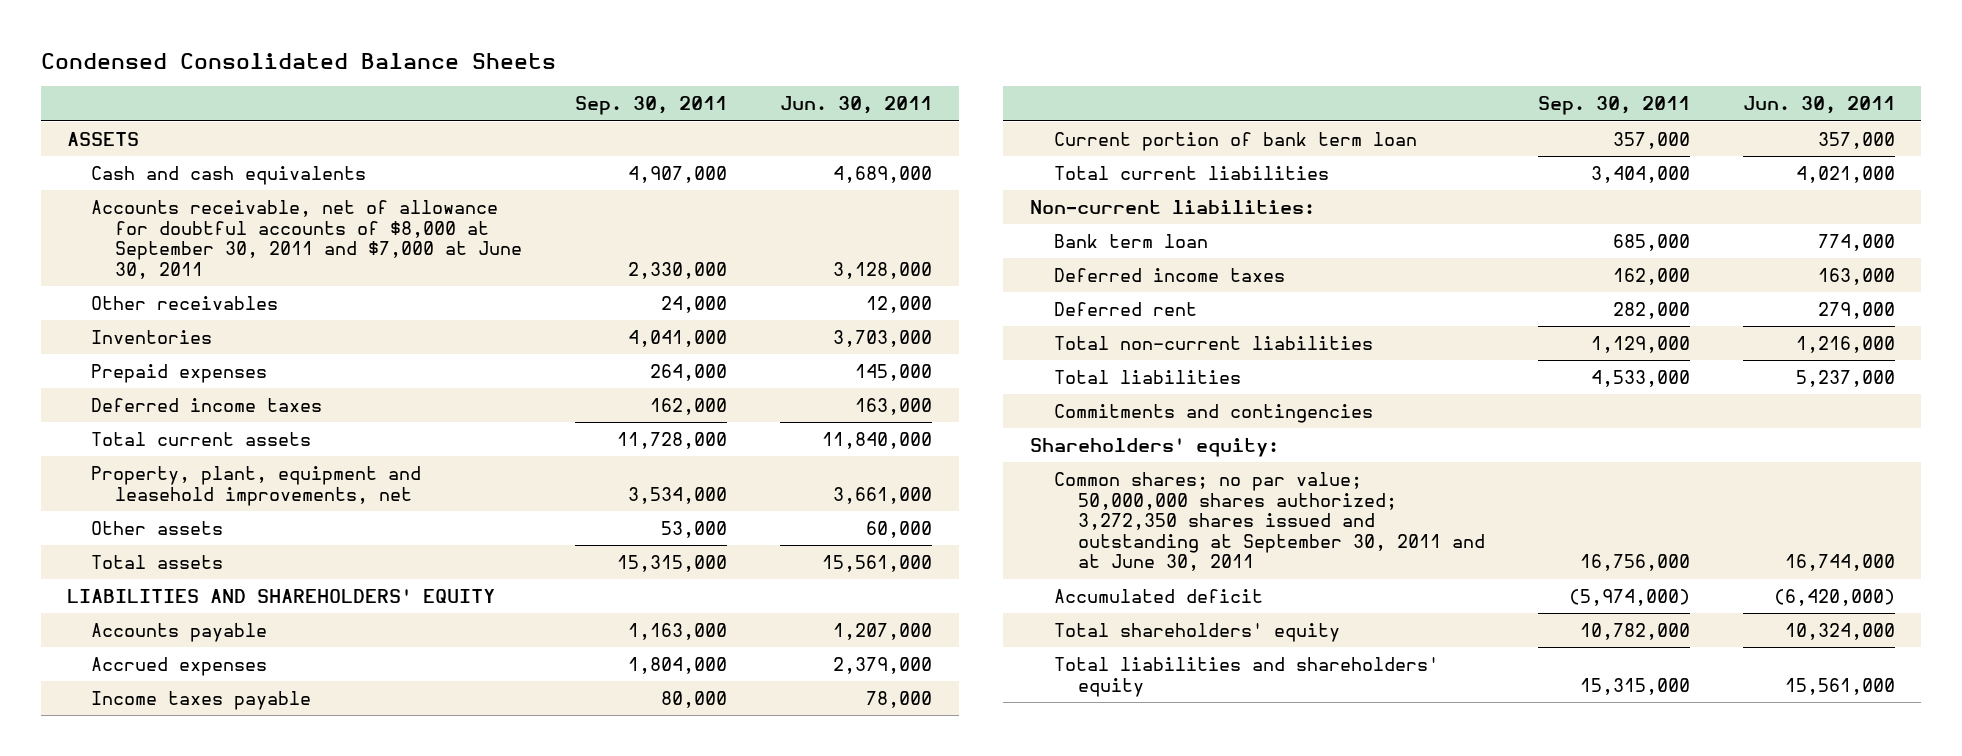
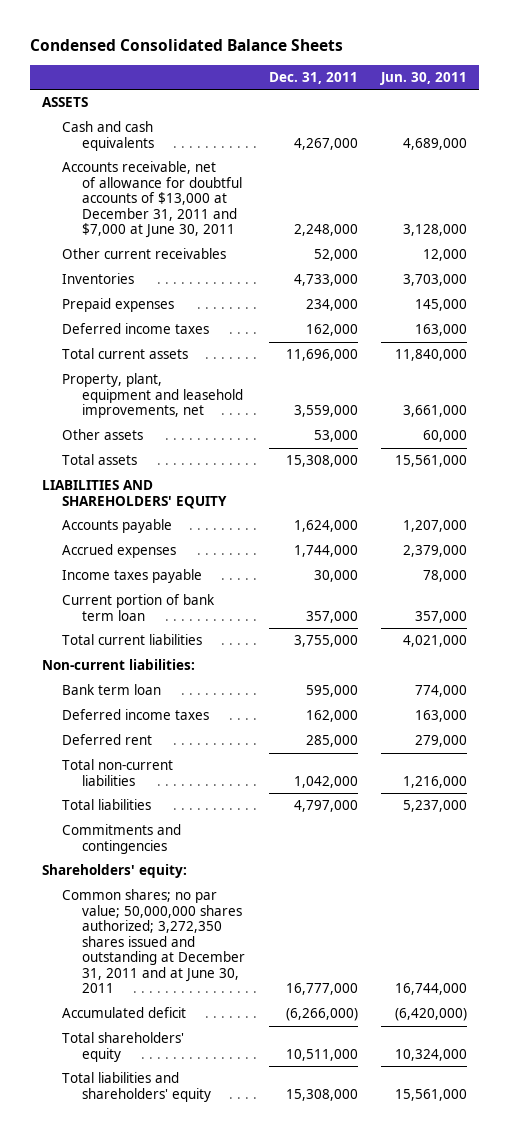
[575,96,728,116] Sep. 30, 2011 -> none
none -> [268,71,358,84] Dec. 31, 2011
[91,199,523,279] Accounts receivable, net of allowance for doubtful accounts of $8,000 at September 30, 2011 and $7,000 at June 30, 2011 -> [62,161,242,239] Accounts receivable, net of allowance for doubtful accounts of $13,000 at December 31, 2011 and $7,000 at June 30, 2011
[91,295,279,310] Other receivables -> [62,248,227,260] Other current receivables
[1053,471,1485,572] Common shares; no par value; 50,000,000 shares authorized; 3,272,350 shares issued and outstanding at September 30, 2011 and at June 30, 2011 -> [62,889,245,994] Common shares; no par value; 50,000,000 shares authorized; 3,272,350 shares issued and outstanding at December 31, 2011 and at June 30, 2011

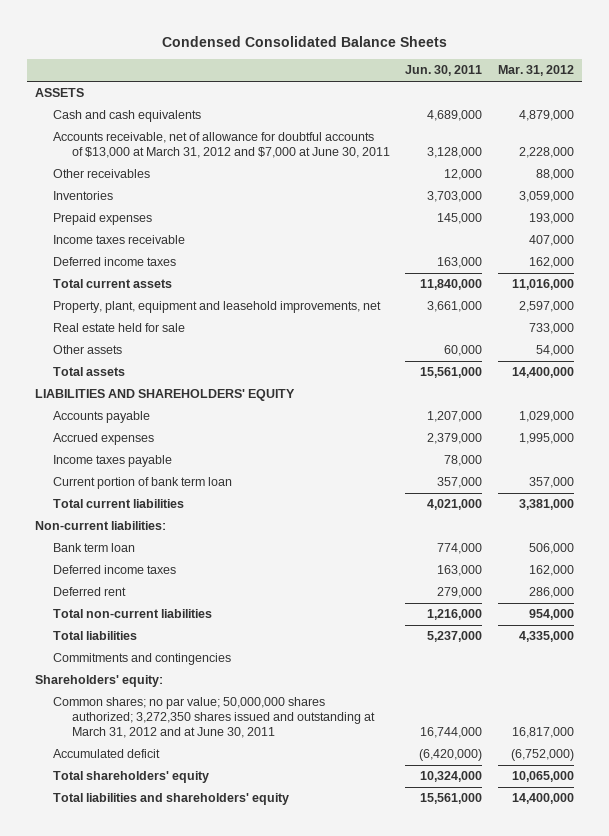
[268,71,358,84] Dec. 31, 2011 -> none
none -> [497,65,574,77] Mar. 31, 2012
[62,161,242,239] Accounts receivable, net of allowance for doubtful accounts of $13,000 at December 31, 2011 and $7,000 at June 30, 2011 -> [53,132,390,159] Accounts receivable, net of allowance for doubtful accounts of $13,000 at March 31, 2012 and $7,000 at June 30, 2011
[62,248,227,260] Other current receivables -> [53,169,151,179] Other receivables
none -> [53,235,186,245] Income taxes receivable
none -> [53,323,186,333] Real estate held for sale
[62,889,245,994] Common shares; no par value; 50,000,000 shares authorized; 3,272,350 shares issued and outstanding at December 31, 2011 and at June 30, 2011 -> [53,697,375,739] Common shares; no par value; 50,000,000 shares authorized; 3,272,350 shares issued and outstanding at March 31, 2012 and at June 30, 2011

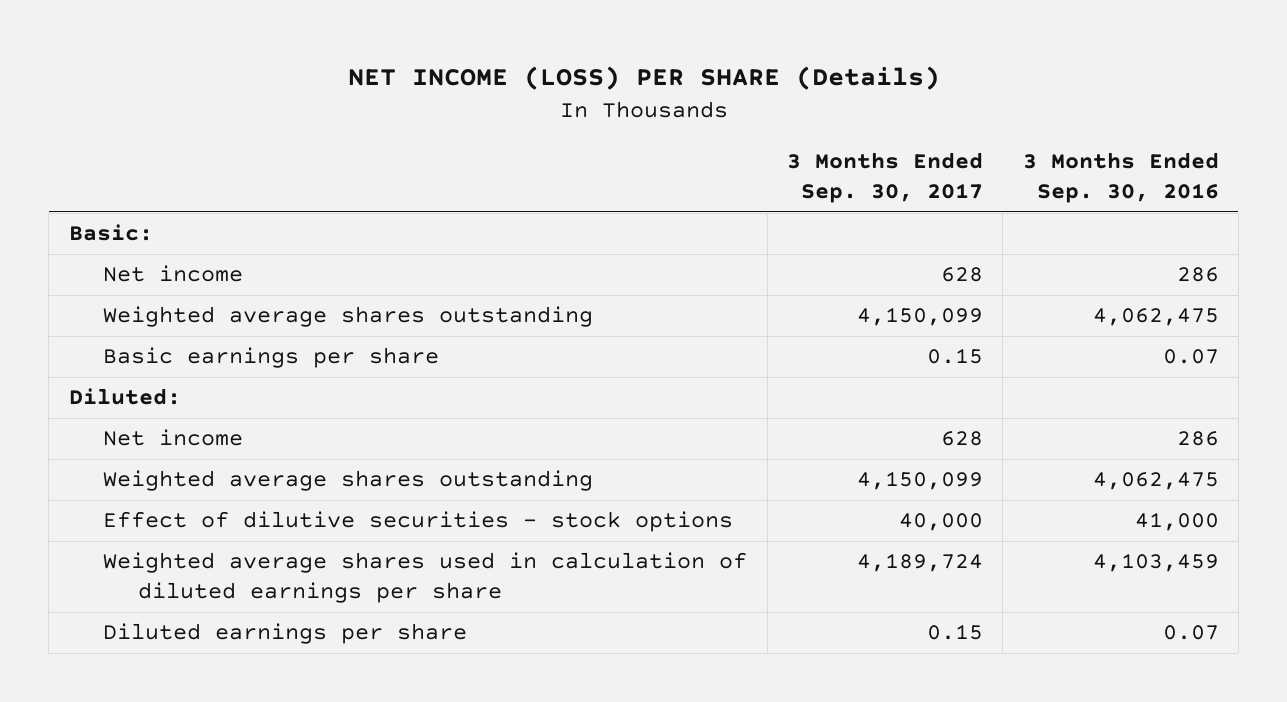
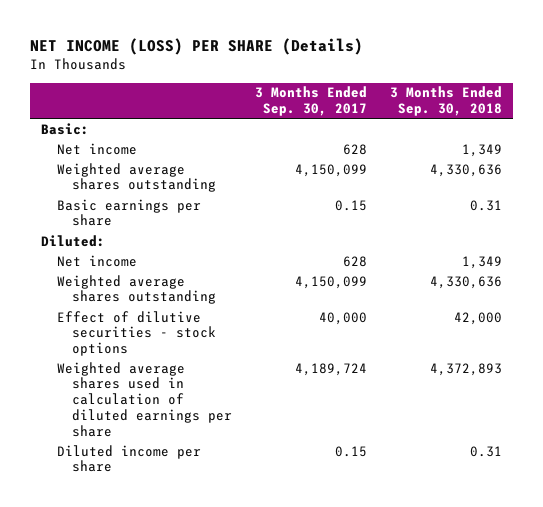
[1022,152,1219,204] 3 Months Ended Sep. 30, 2016 -> none
none -> [389,86,502,117] 3 Months Ended Sep. 30, 2018
[103,623,468,645] Diluted earnings per share -> [56,444,201,473] Diluted income per share

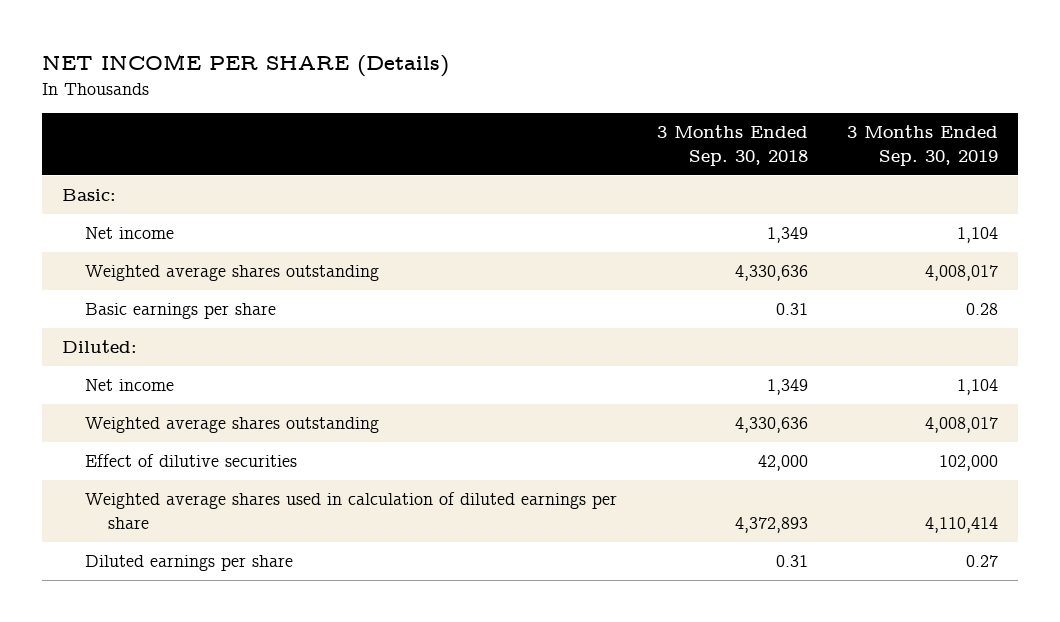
[29,37,363,55] NET INCOME (LOSS) PER SHARE (Details) -> [41,54,449,78] NET INCOME PER SHARE (Details)
[254,86,367,117] 3 Months Ended Sep. 30, 2017 -> none
none -> [847,125,999,166] 3 Months Ended Sep. 30, 2019
[56,310,217,357] Effect of dilutive securities - stock options -> [84,454,297,468] Effect of dilutive securities
[56,444,201,473] Diluted income per share -> [84,555,293,572] Diluted earnings per share

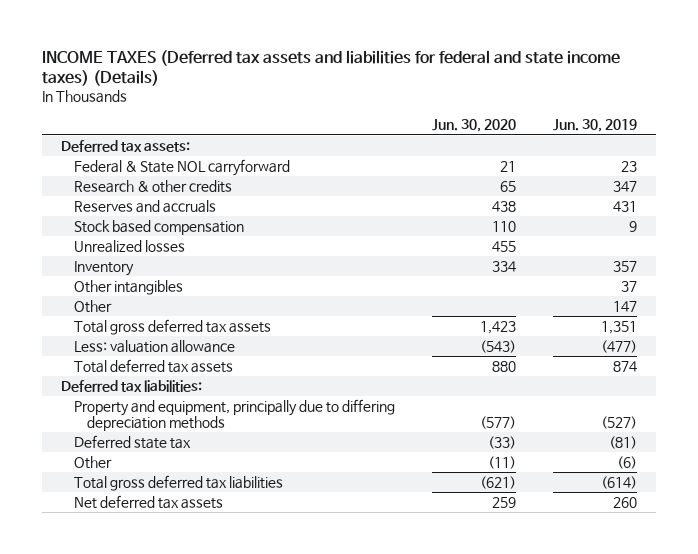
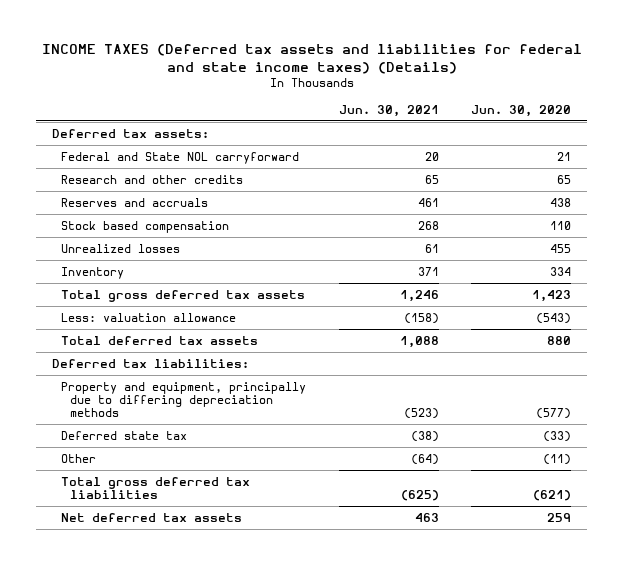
[553,119,638,133] Jun. 30, 2019 -> none
none -> [338,104,439,117] Jun. 30, 2021
[73,158,290,176] Federal & State NOL carryforward -> [61,151,300,164] Federal and State NOL carryforward
[73,179,232,193] Research & other credits -> [61,174,244,184] Research and other credits
[73,279,183,295] Other intangibles -> none
[73,299,112,313] Other -> none

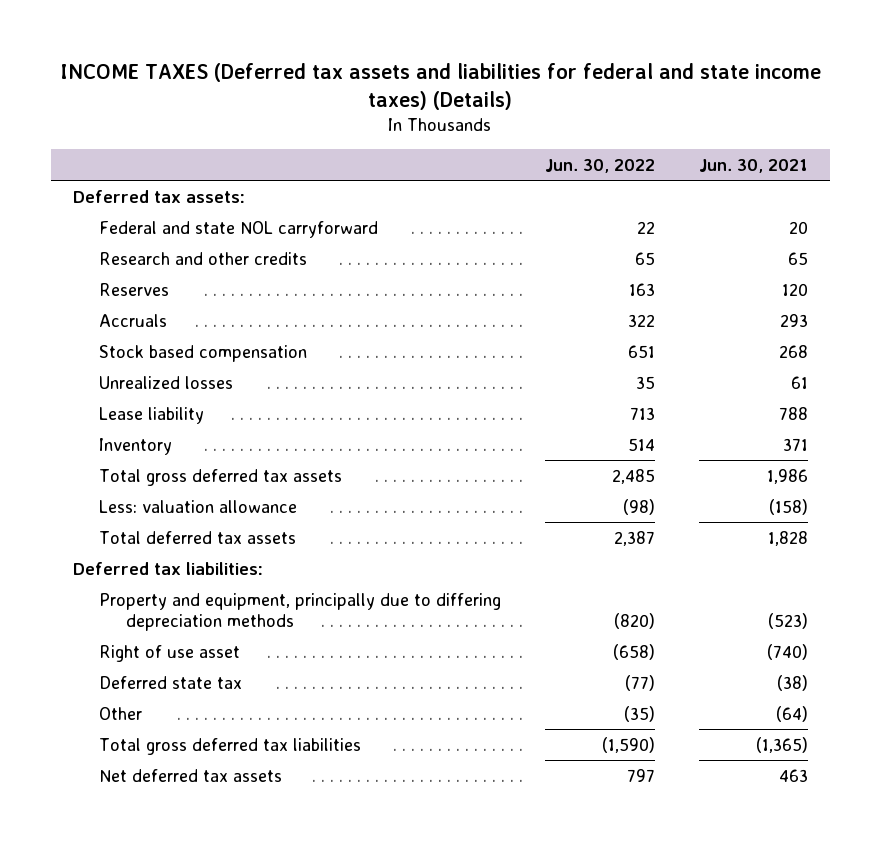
[470,104,571,117] Jun. 30, 2020 -> none
none -> [545,158,656,173] Jun. 30, 2022
[61,151,300,164] Federal and State NOL carryforward -> [99,220,379,238] Federal and state NOL carryforward
[61,197,209,207] Reserves and accruals -> [99,282,170,296] Reserves
[417,197,439,207] 461 -> [781,282,808,296] 120
none -> [99,313,168,327] Accruals
none -> [99,406,205,424] Lease liability
[399,289,439,302] 1,246 -> [766,468,808,484] 1,986
[399,335,439,348] 1,088 -> [767,530,808,546] 1,828
none -> [99,644,241,662] Right of use asset
[400,490,439,502] (625) -> [755,736,808,753] (1,365)

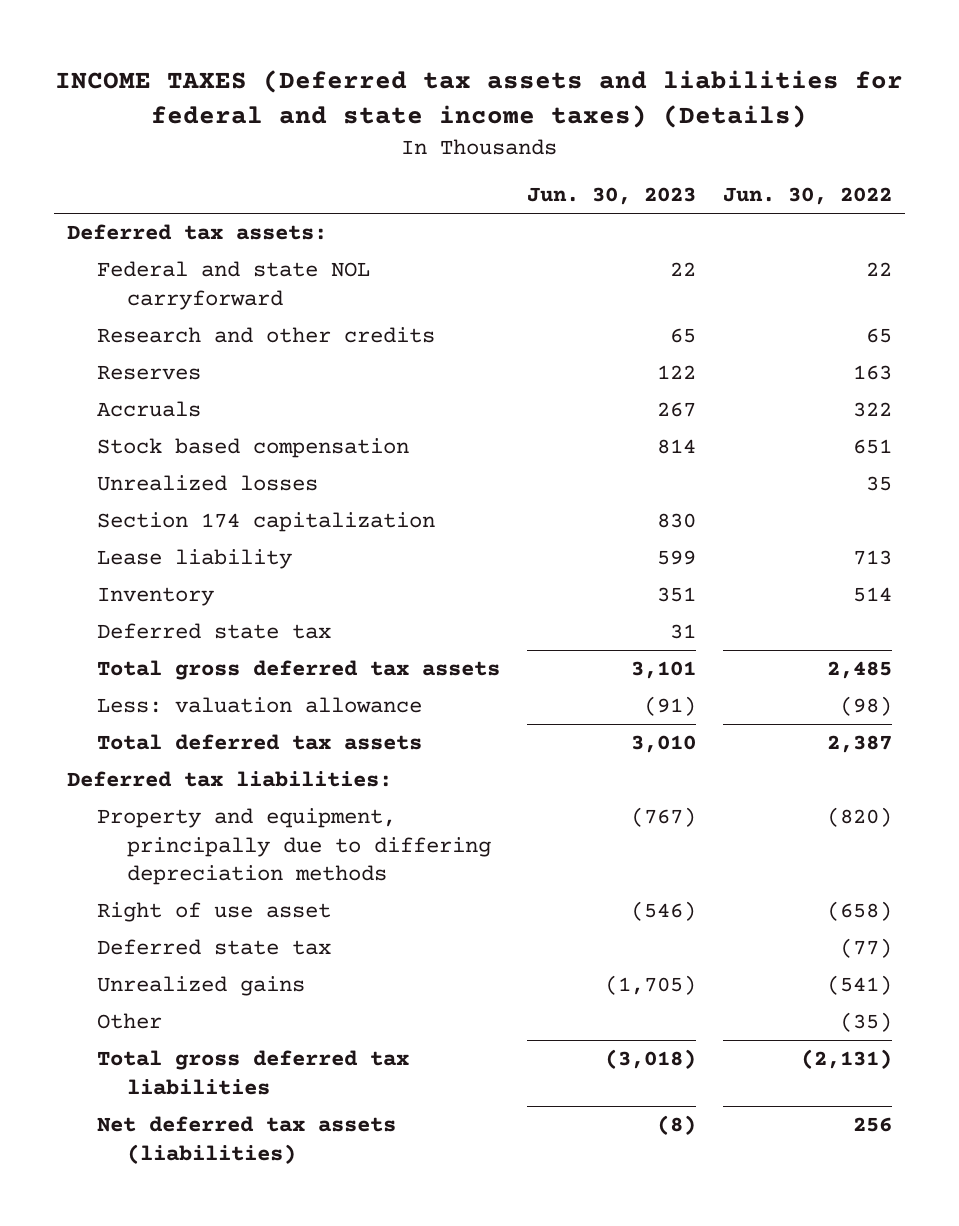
[698,158,808,173] Jun. 30, 2021 -> none
none -> [526,187,696,206] Jun. 30, 2023
none -> [97,512,436,533] Section 174 capitalization
none -> [97,623,332,640] Deferred state tax
none -> [97,976,306,997] Unrealized gains
[602,736,656,753] (1,590) -> [800,1049,892,1070] (2,131)
[99,768,283,782] Net deferred tax assets -> [97,1116,397,1164] Net deferred tax assets (liabilities)
[627,768,656,782] 797 -> [852,1117,892,1133] 256

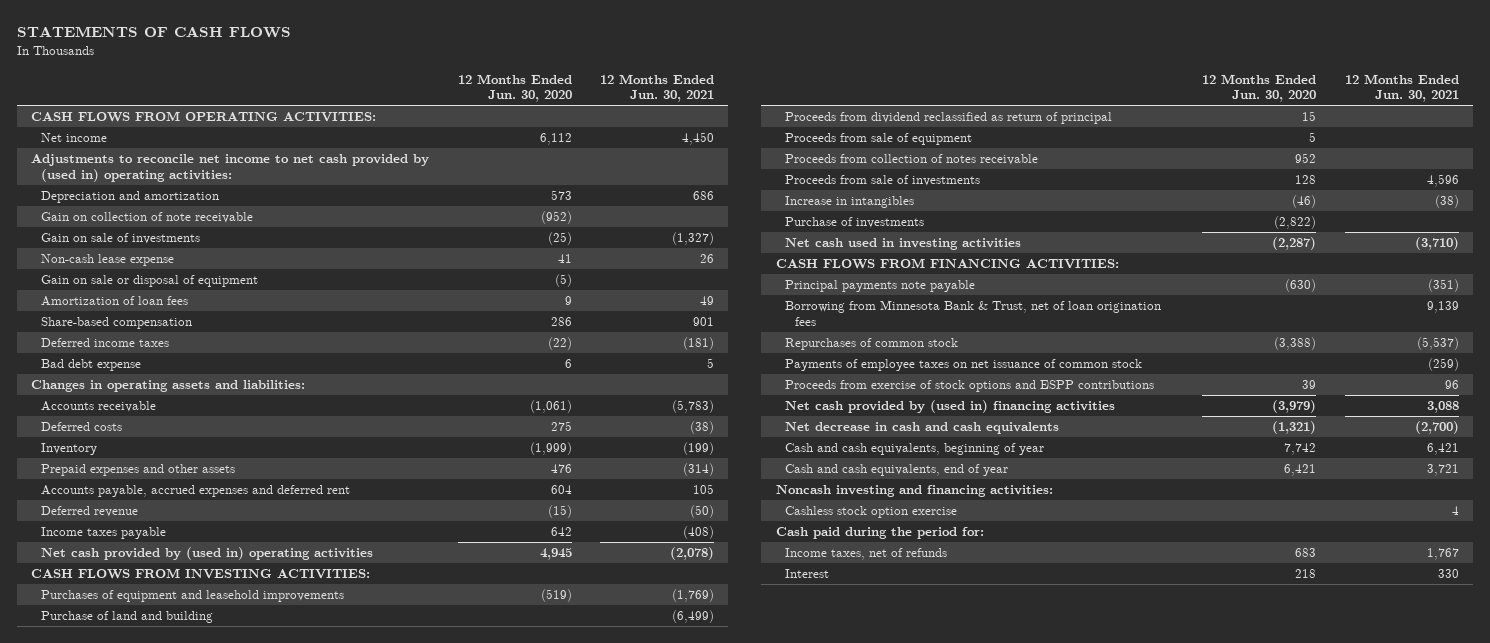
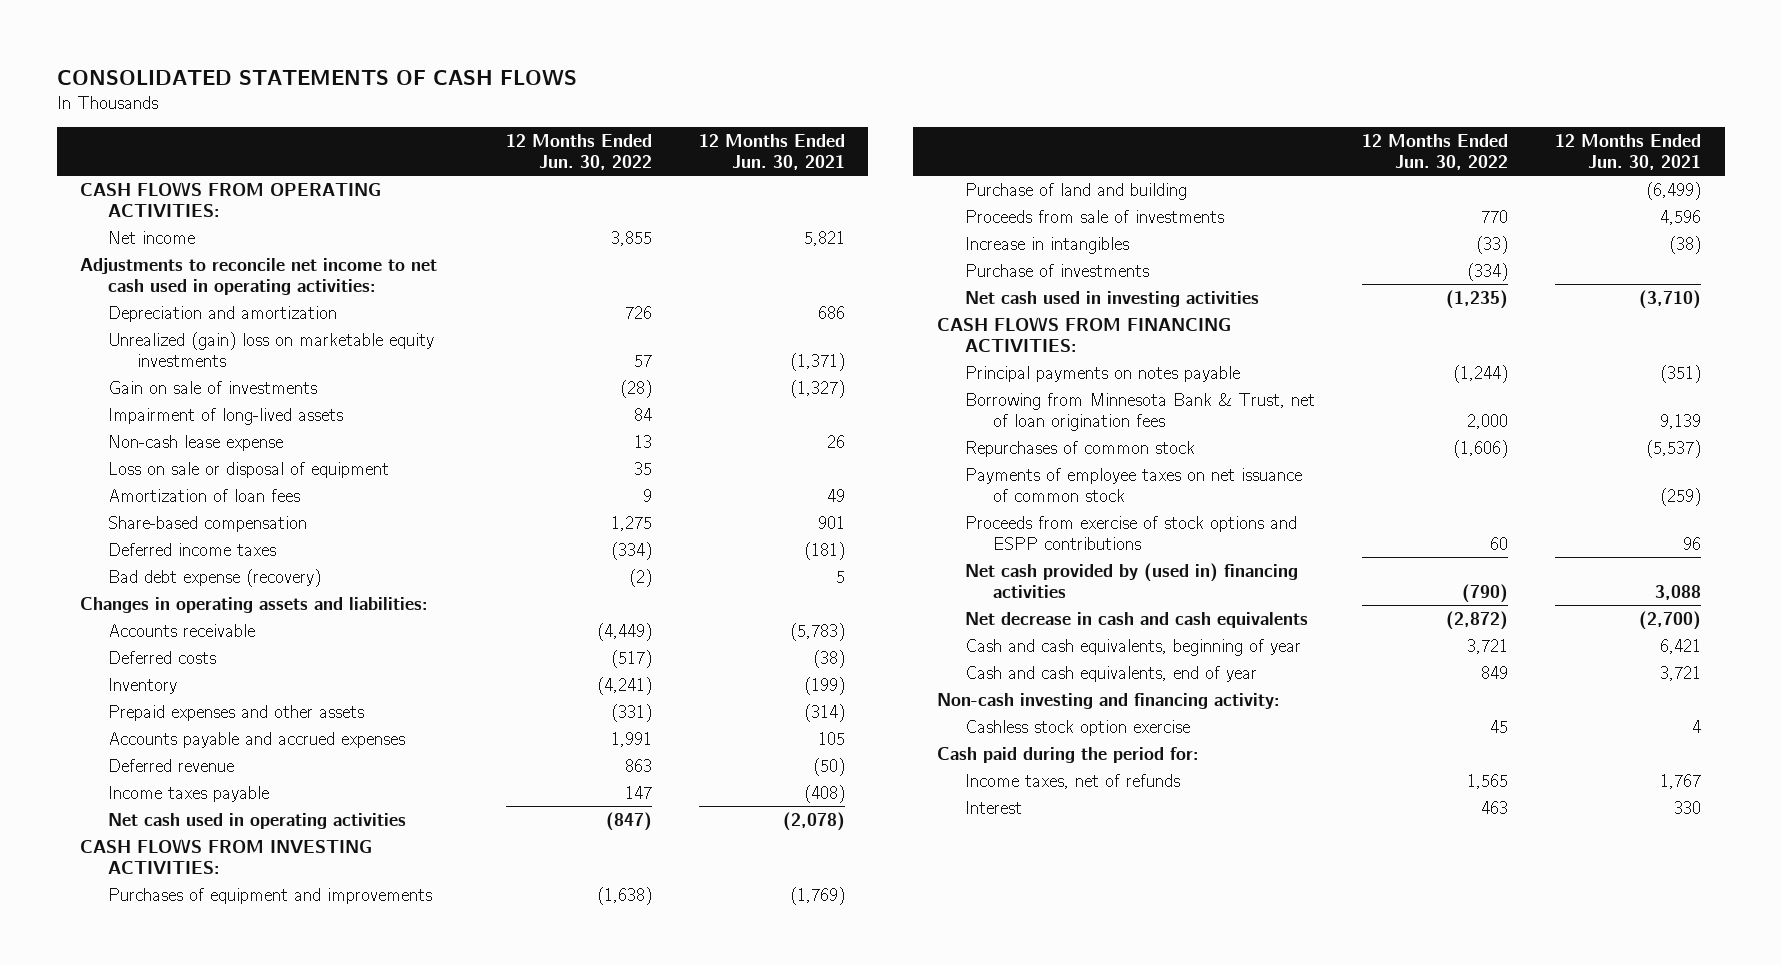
[16,26,291,39] STATEMENTS OF CASH FLOWS -> [56,69,577,85] CONSOLIDATED STATEMENTS OF CASH FLOWS
[457,73,572,103] 12 Months Ended Jun. 30, 2020 -> none
none -> [505,133,652,171] 12 Months Ended Jun. 30, 2022
[682,132,715,146] 4,450 -> [803,230,845,246] 5,821
[31,154,430,182] Adjustments to reconcile net income to net cash provided by (used in) operating activities: -> [80,257,438,295] Adjustments to reconcile net income to net cash used in operating activities:
[40,212,253,224] Gain on collection of note receivable -> none
none -> [108,331,435,367] Unrealized (gain) loss on marketable equity investments
none -> [108,407,344,425] Impairment of long-lived assets
[40,275,258,288] Gain on sale or disposal of equipment -> [108,461,390,478] Loss on sale or disposal of equipment
[40,359,141,372] Bad debt expense -> [108,568,322,587] Bad debt expense (recovery)
[40,485,350,498] Accounts payable, accrued expenses and deferred rent -> [108,731,406,748] Accounts payable and accrued expenses
[40,547,373,561] Net cash provided by (used in) operating activities -> [108,812,407,829] Net cash used in operating activities
[40,590,344,603] Purchases of equipment and leasehold improvements -> [108,887,433,904] Purchases of equipment and improvements
[785,112,1113,125] Proceeds from dividend reclassified as return of principal -> none
[785,133,973,146] Proceeds from sale of equipment -> none
[785,154,1039,166] Proceeds from collection of notes receivable -> none
[785,280,976,293] Principal payments note payable -> [964,365,1240,382] Principal payments on notes payable
[775,485,1053,498] Noncash investing and financing activities: -> [936,692,1280,709] Non-cash investing and financing activity:

